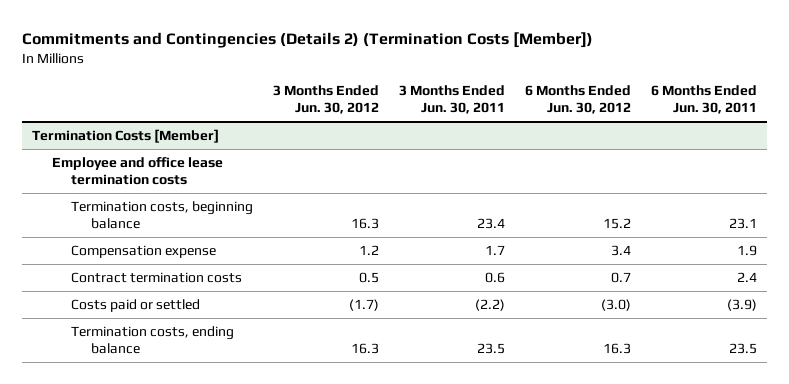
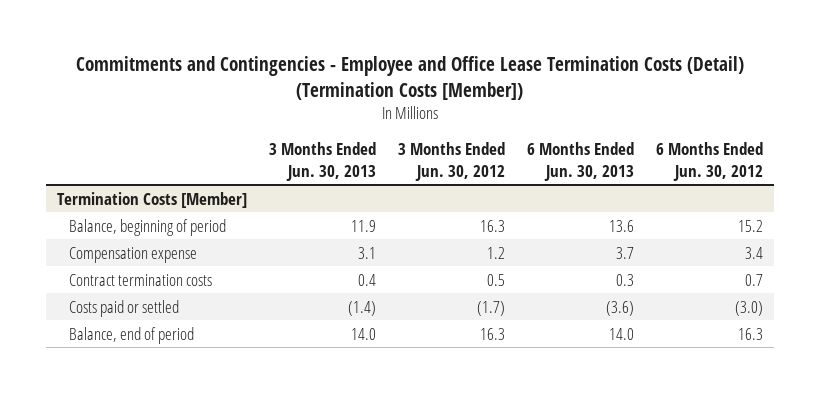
[22,32,594,49] Commitments and Contingencies (Details 2) (Termination Costs [Member]) -> [75,56,744,100] Commitments and Contingencies - Employee and Office Lease Termination Costs (Detail) (Termination Costs [Member])
[399,85,506,115] 3 Months Ended Jun. 30, 2011 -> none
[650,85,757,115] 6 Months Ended Jun. 30, 2011 -> none
none -> [268,142,376,181] 3 Months Ended Jun. 30, 2013
none -> [527,142,635,181] 6 Months Ended Jun. 30, 2013
[51,157,223,186] Employee and office lease termination costs -> none
[71,201,254,230] Termination costs, beginning balance -> [68,218,226,236] Balance, beginning of period
[71,326,235,355] Termination costs, ending balance -> [68,326,194,344] Balance, end of period

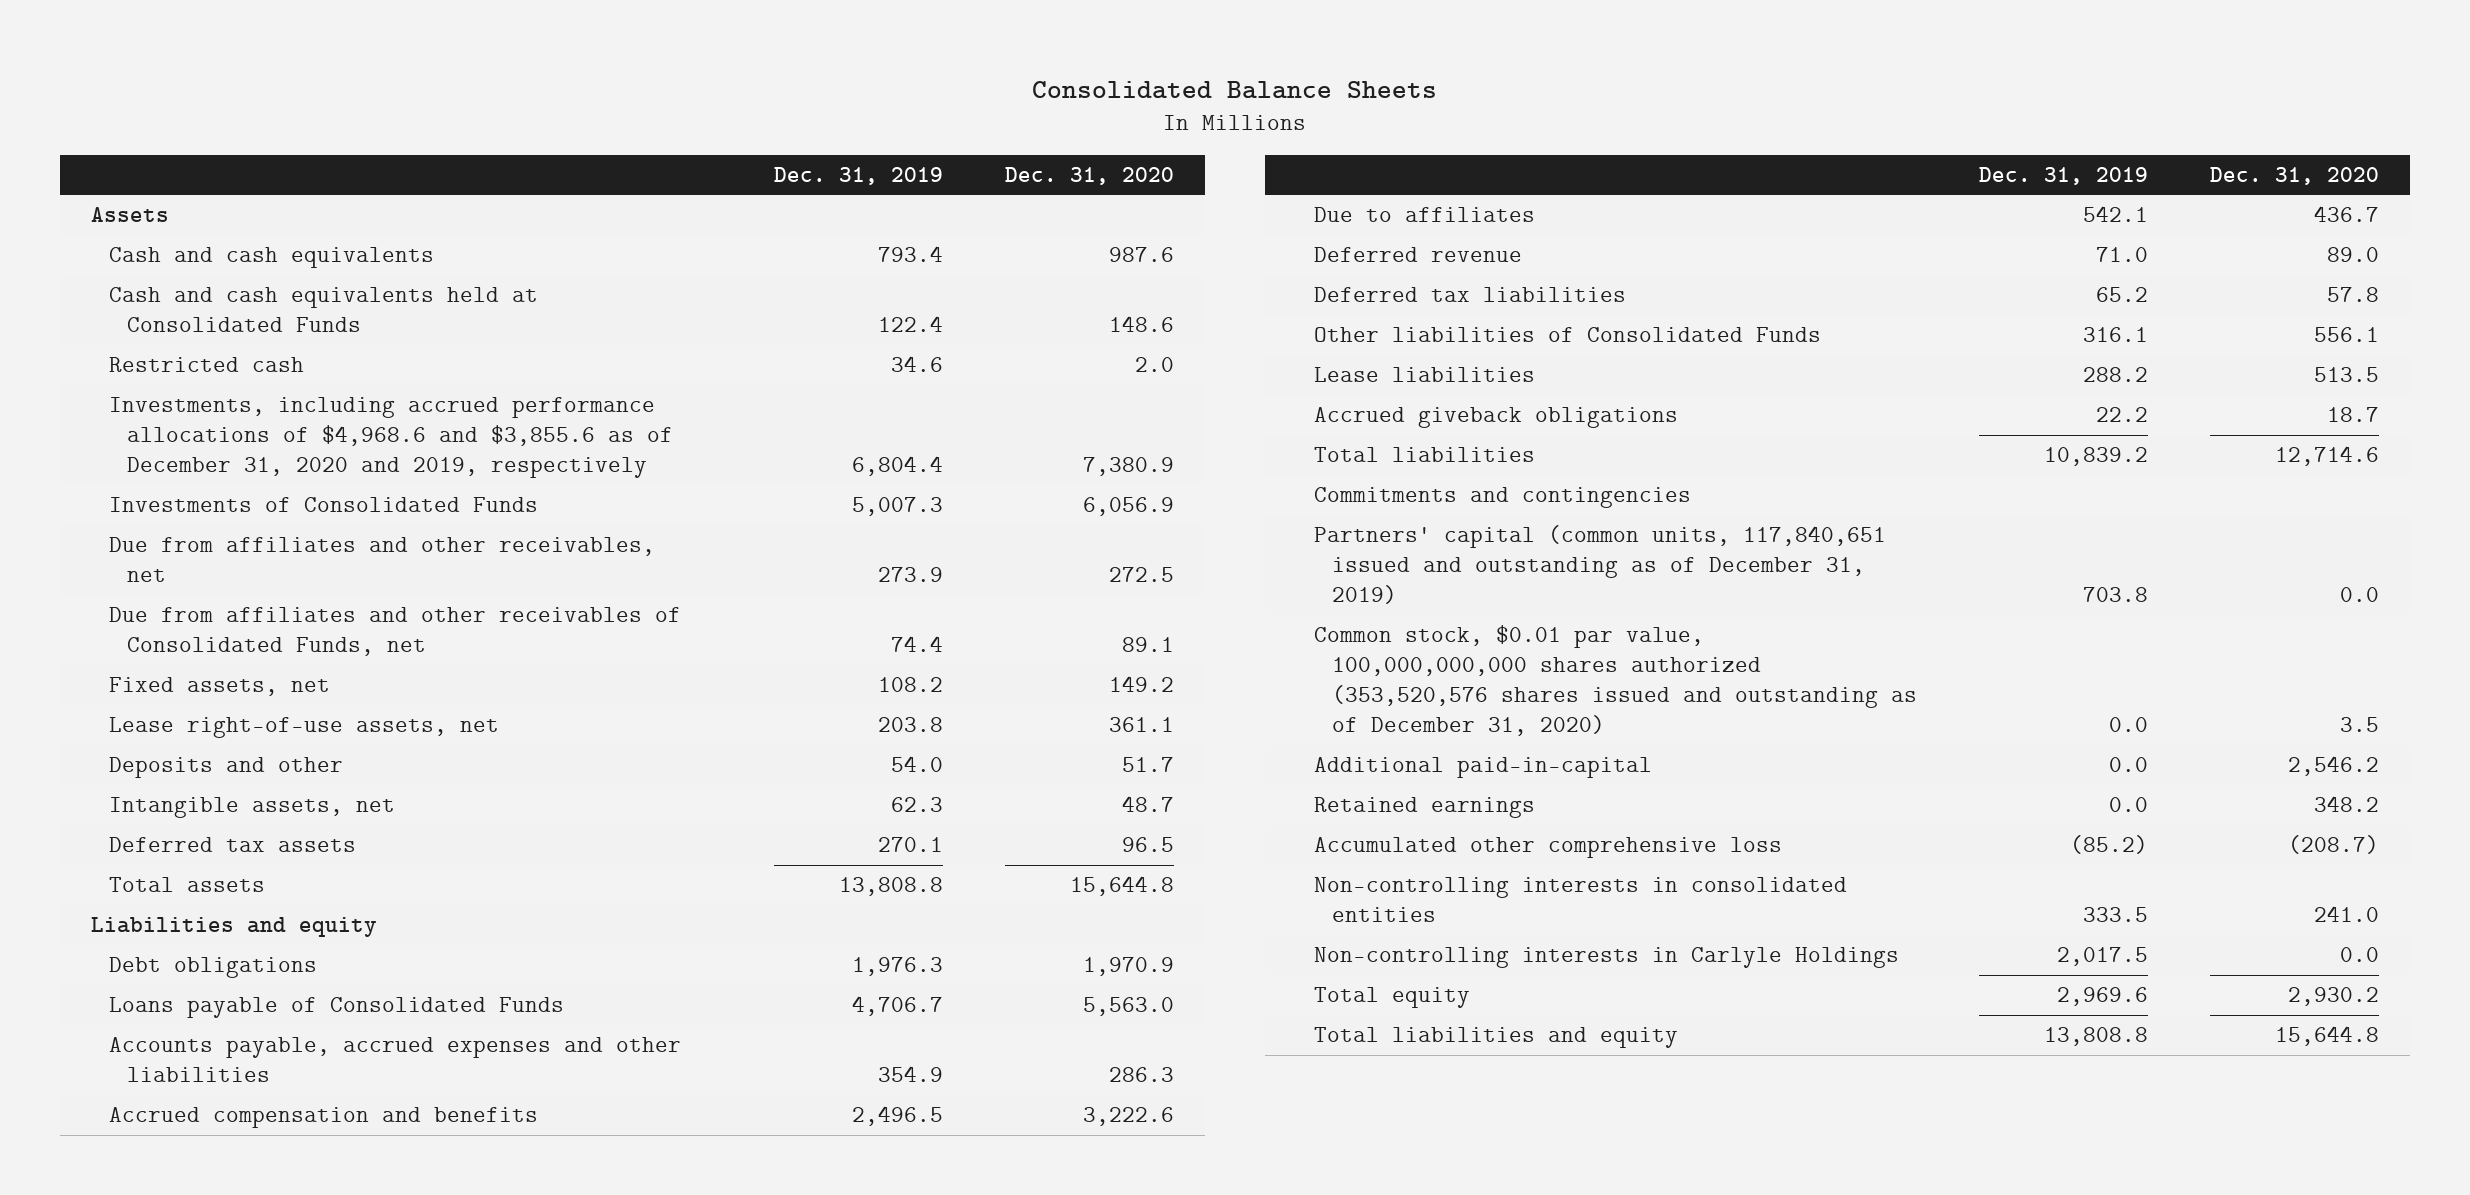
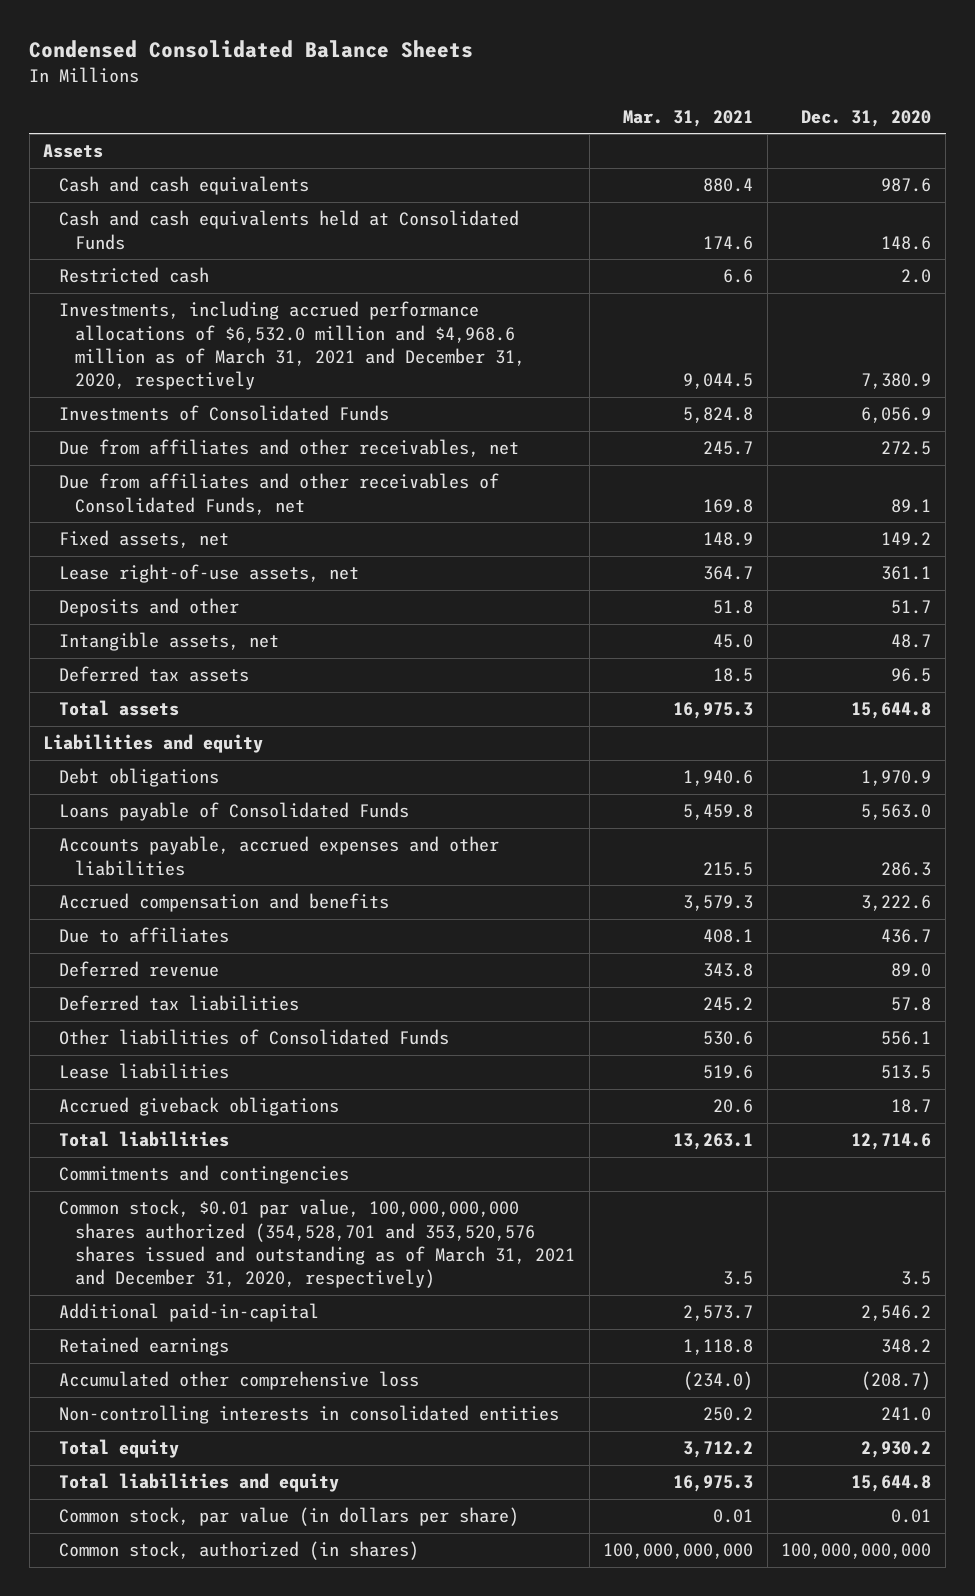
[1031,80,1437,99] Consolidated Balance Sheets -> [29,40,474,59] Condensed Consolidated Balance Sheets
[773,166,943,185] Dec. 31, 2019 -> none
none -> [623,109,754,127] Mar. 31, 2021
[109,397,673,479] Investments, including accrued performance allocations of $4,968.6 and $3,855.6 as of December 31, 2020 and 2019, respectively -> [59,301,526,391] Investments, including accrued performance allocations of $6,532.0 million and $4,968.6 million as of March 31, 2021 and December 31, 2020, respectively
[1313,525,1886,605] Partners' capital (common units, 117,840,651 issued and outstanding as of December 31, 2019) -> none
[1313,625,1917,737] Common stock, $0.01 par value, 100,000,000,000 shares authorized (353,520,576 shares issued and outstanding as of December 31, 2020) -> [59,1199,576,1289] Common stock, $0.01 par value, 100,000,000,000 shares authorized (354,528,701 and 353,520,576 shares issued and outstanding as of March 31, 2021 and December 31, 2020, respectively)
[1313,947,1899,969] Non-controlling interests in Carlyle Holdings -> none
none -> [59,1507,520,1527] Common stock, par value (in dollars per share)
none -> [59,1541,420,1561] Common stock, authorized (in shares)

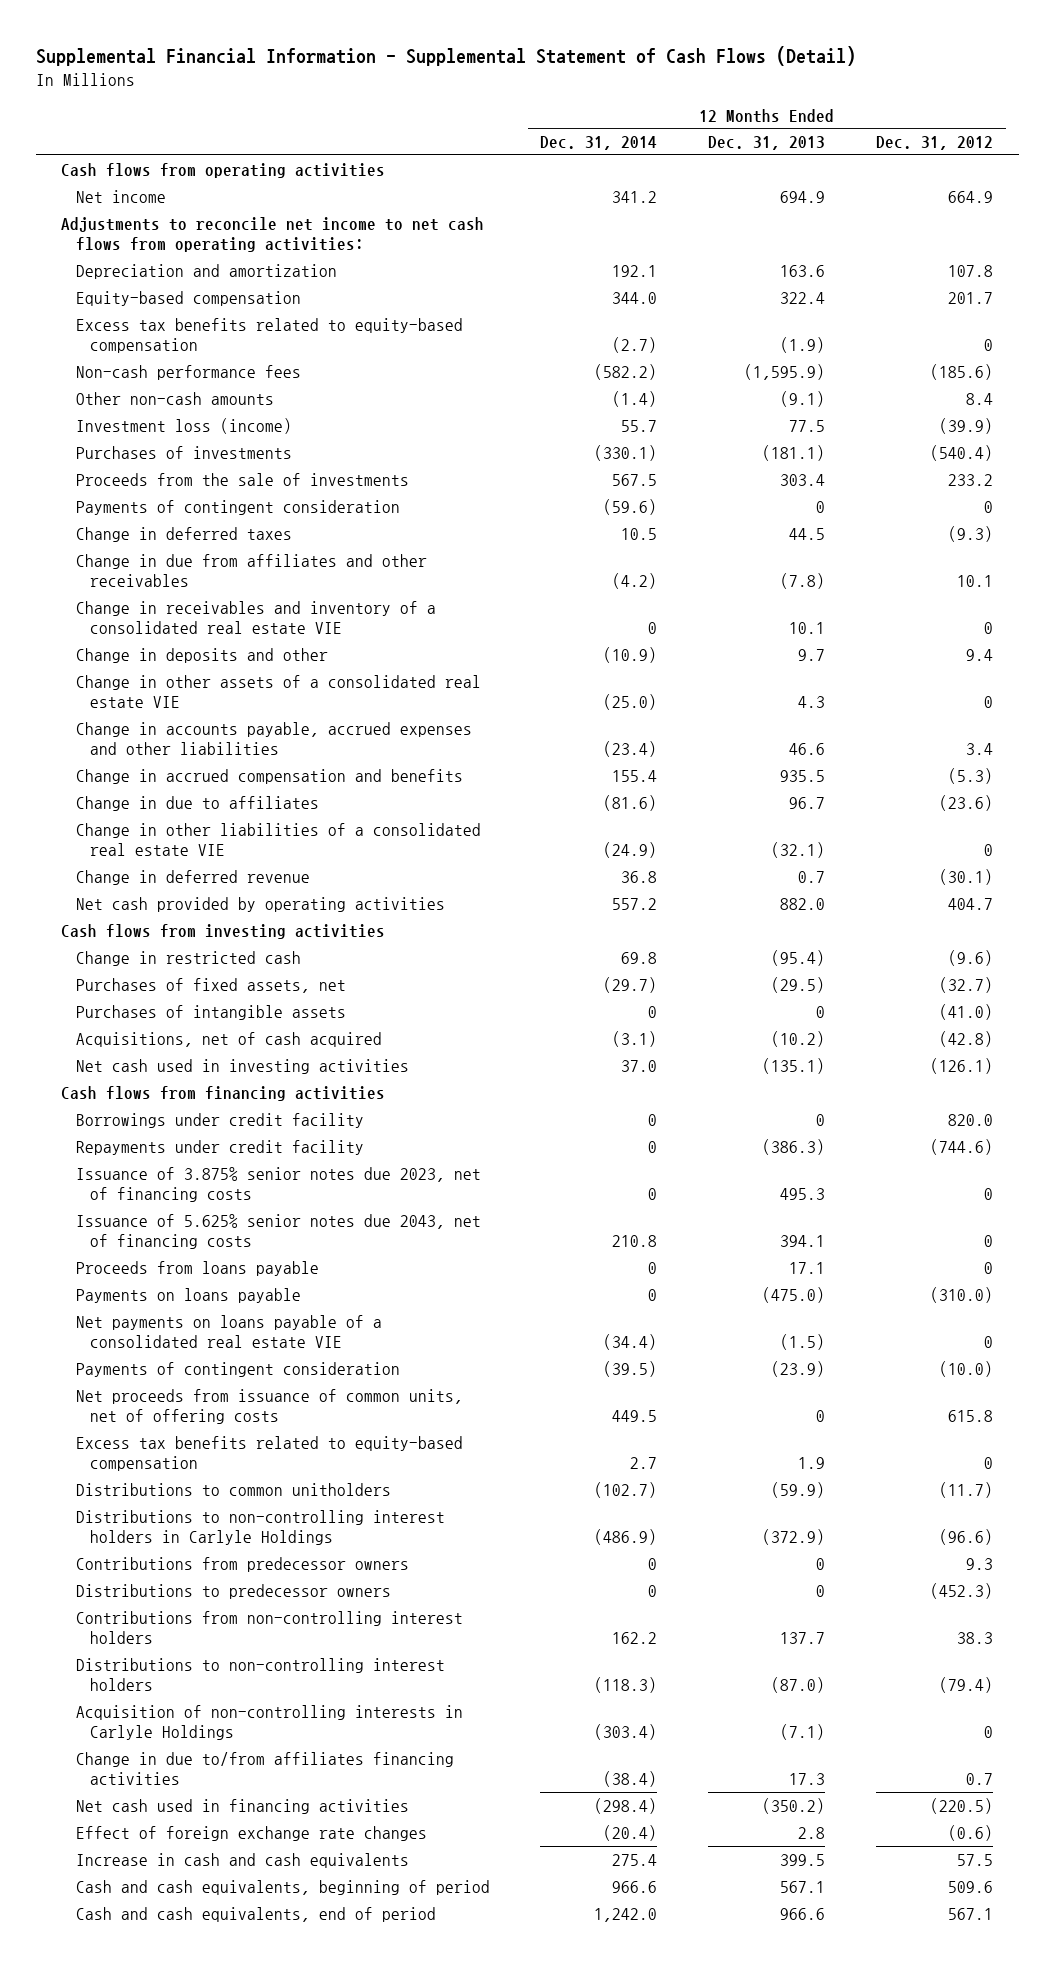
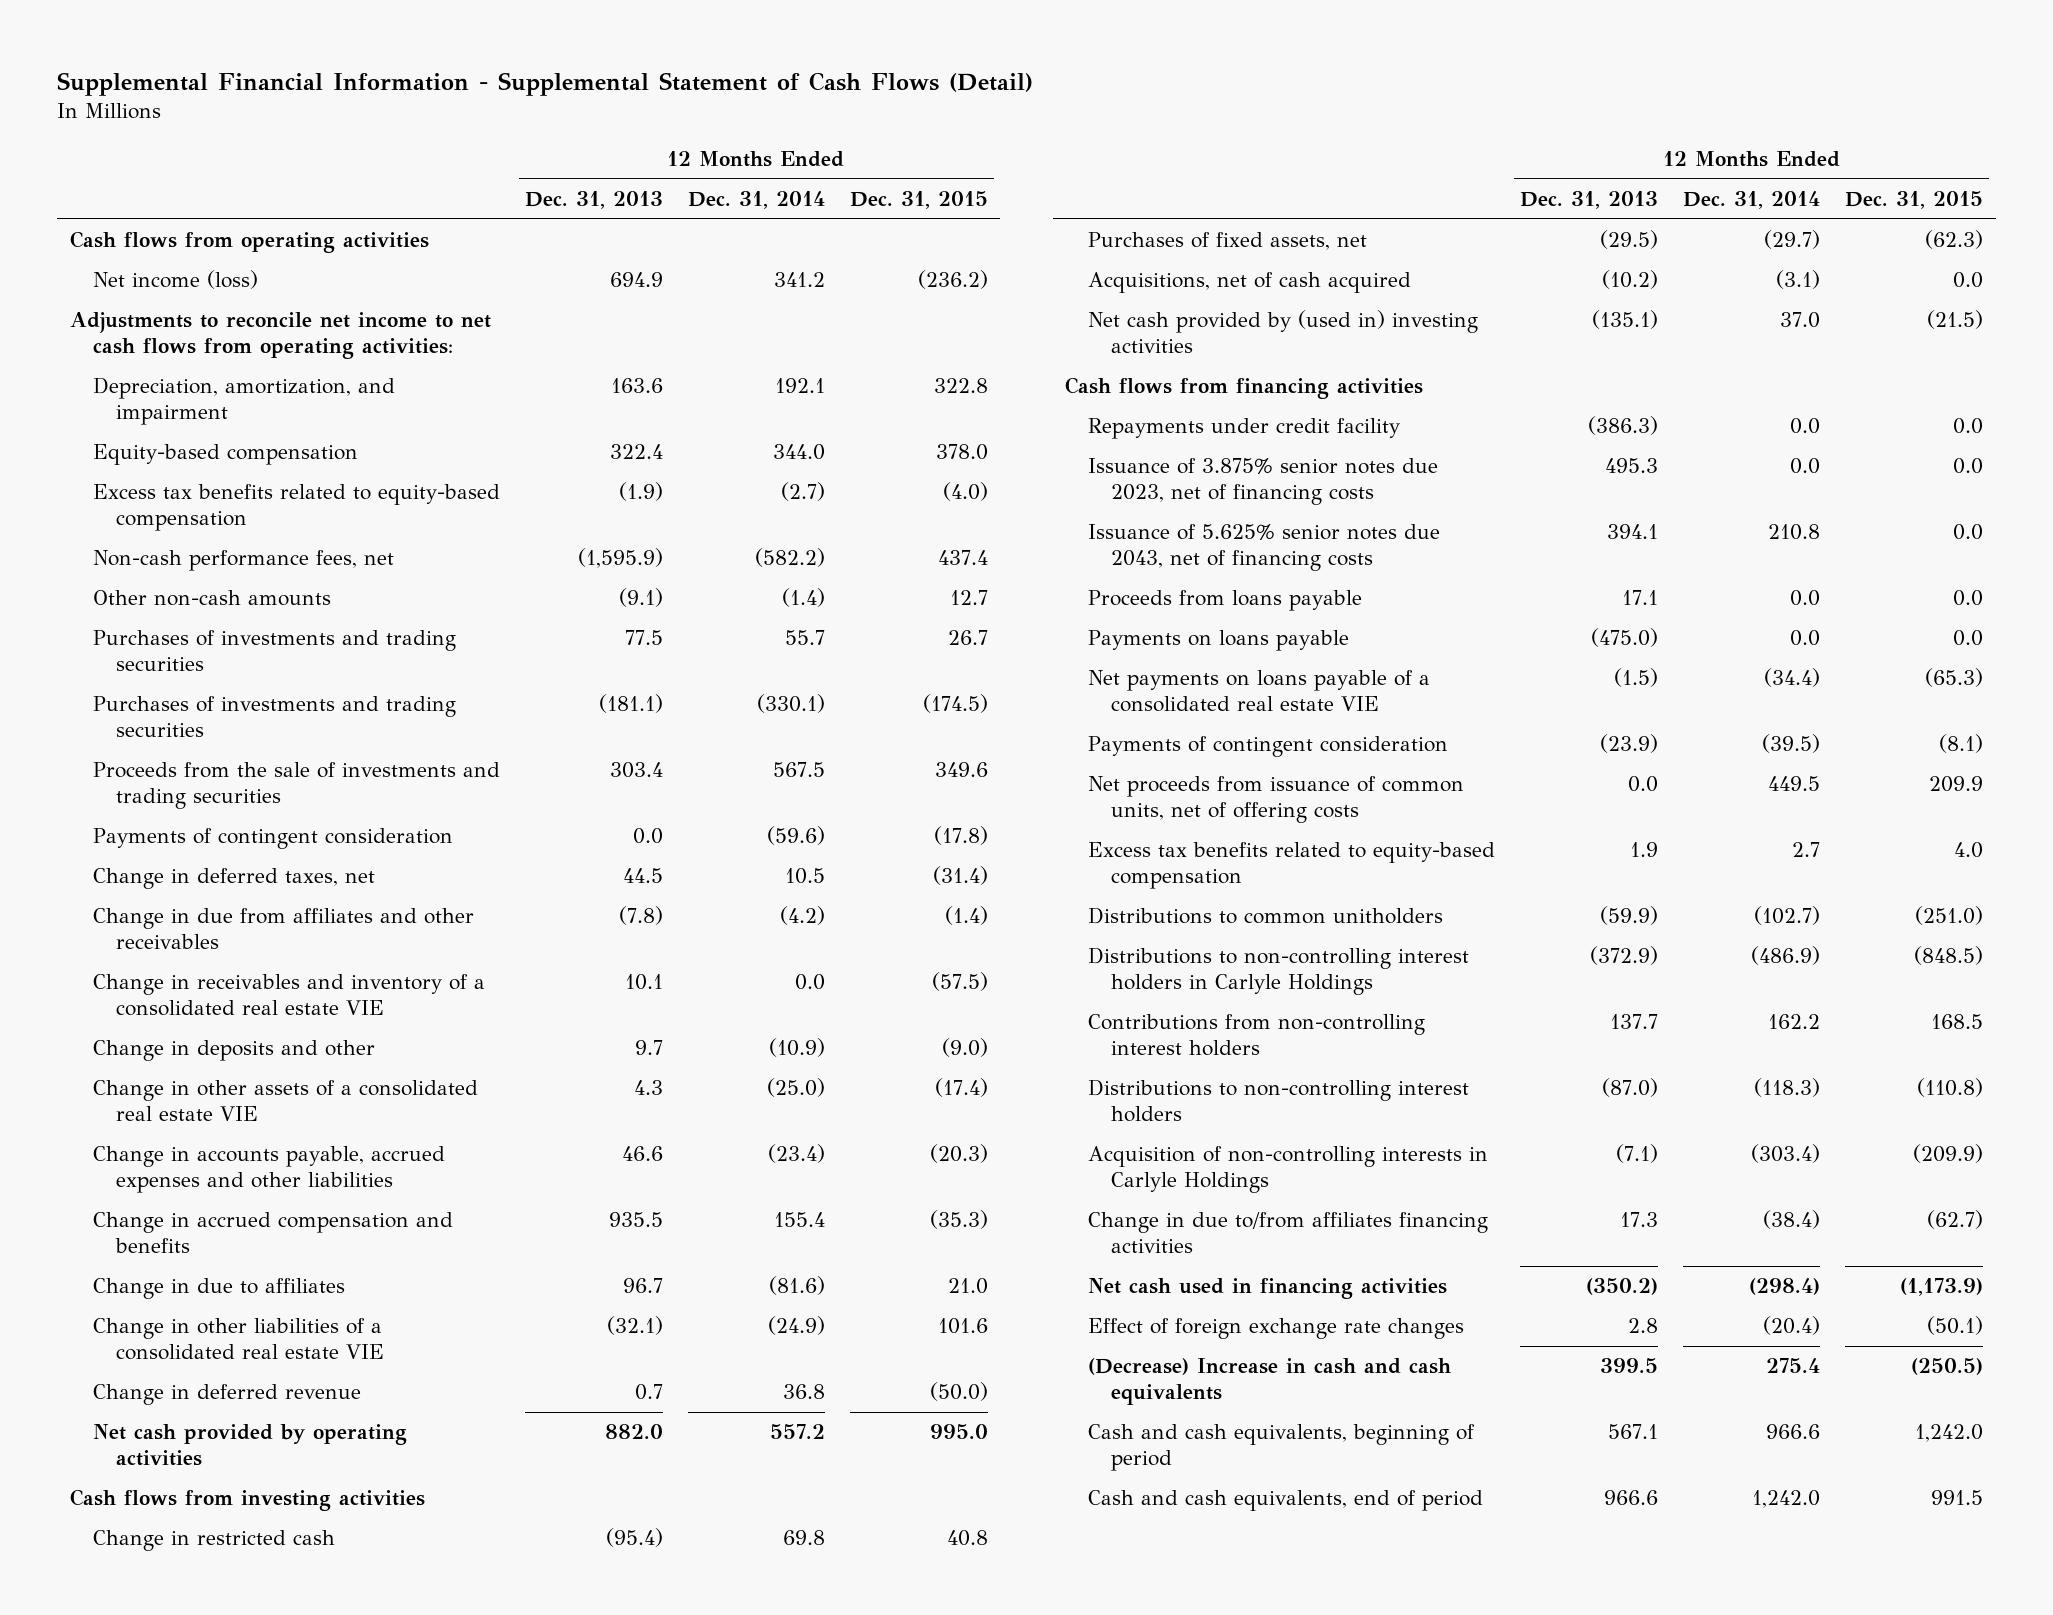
[876,136,994,151] Dec. 31, 2012 -> none
none -> [849,190,988,209] Dec. 31, 2015
[75,189,166,203] Net income -> [92,270,258,290] Net income (loss)
[75,263,337,279] Depreciation and amortization -> [92,377,395,425] Depreciation, amortization, and impairment
[75,364,301,380] Non-cash performance fees -> [92,550,394,572] Non-cash performance fees, net
[75,417,292,434] Investment loss (income) -> [92,630,456,671] Purchases of investments and trading securities
[75,445,292,459] Purchases of investments -> [92,696,456,737] Purchases of investments and trading securities
[75,472,409,486] Proceeds from the sale of investments -> [92,762,500,809] Proceeds from the sale of investments and trading securities
[816,500,826,513] 0 -> [632,828,663,845] 0.0
[75,526,292,542] Change in deferred taxes -> [92,868,375,890] Change in deferred taxes, net
[648,621,658,634] 0 -> [794,974,825,991] 0.0
[75,1004,346,1020] Purchases of intangible assets -> none
[75,1058,409,1074] Net cash used in investing activities -> [1087,310,1478,353] Net cash provided by (used in) investing activities
[75,1112,364,1128] Borrowings under credit facility -> none
[648,1140,658,1153] 0 -> [1790,418,1821,435] 0.0
[648,1187,658,1200] 0 -> [1790,458,1821,475] 0.0
[648,1261,658,1274] 0 -> [1790,590,1821,607] 0.0
[648,1288,658,1301] 0 -> [1790,630,1821,647] 0.0
[816,1409,826,1422] 0 -> [1627,776,1658,793] 0.0
[75,1556,409,1572] Contributions from predecessor owners -> none
[75,1583,391,1599] Distributions to predecessor owners -> none
[75,1852,409,1868] Increase in cash and cash equivalents -> [1087,1358,1451,1405] (Decrease) Increase in cash and cash equivalents

